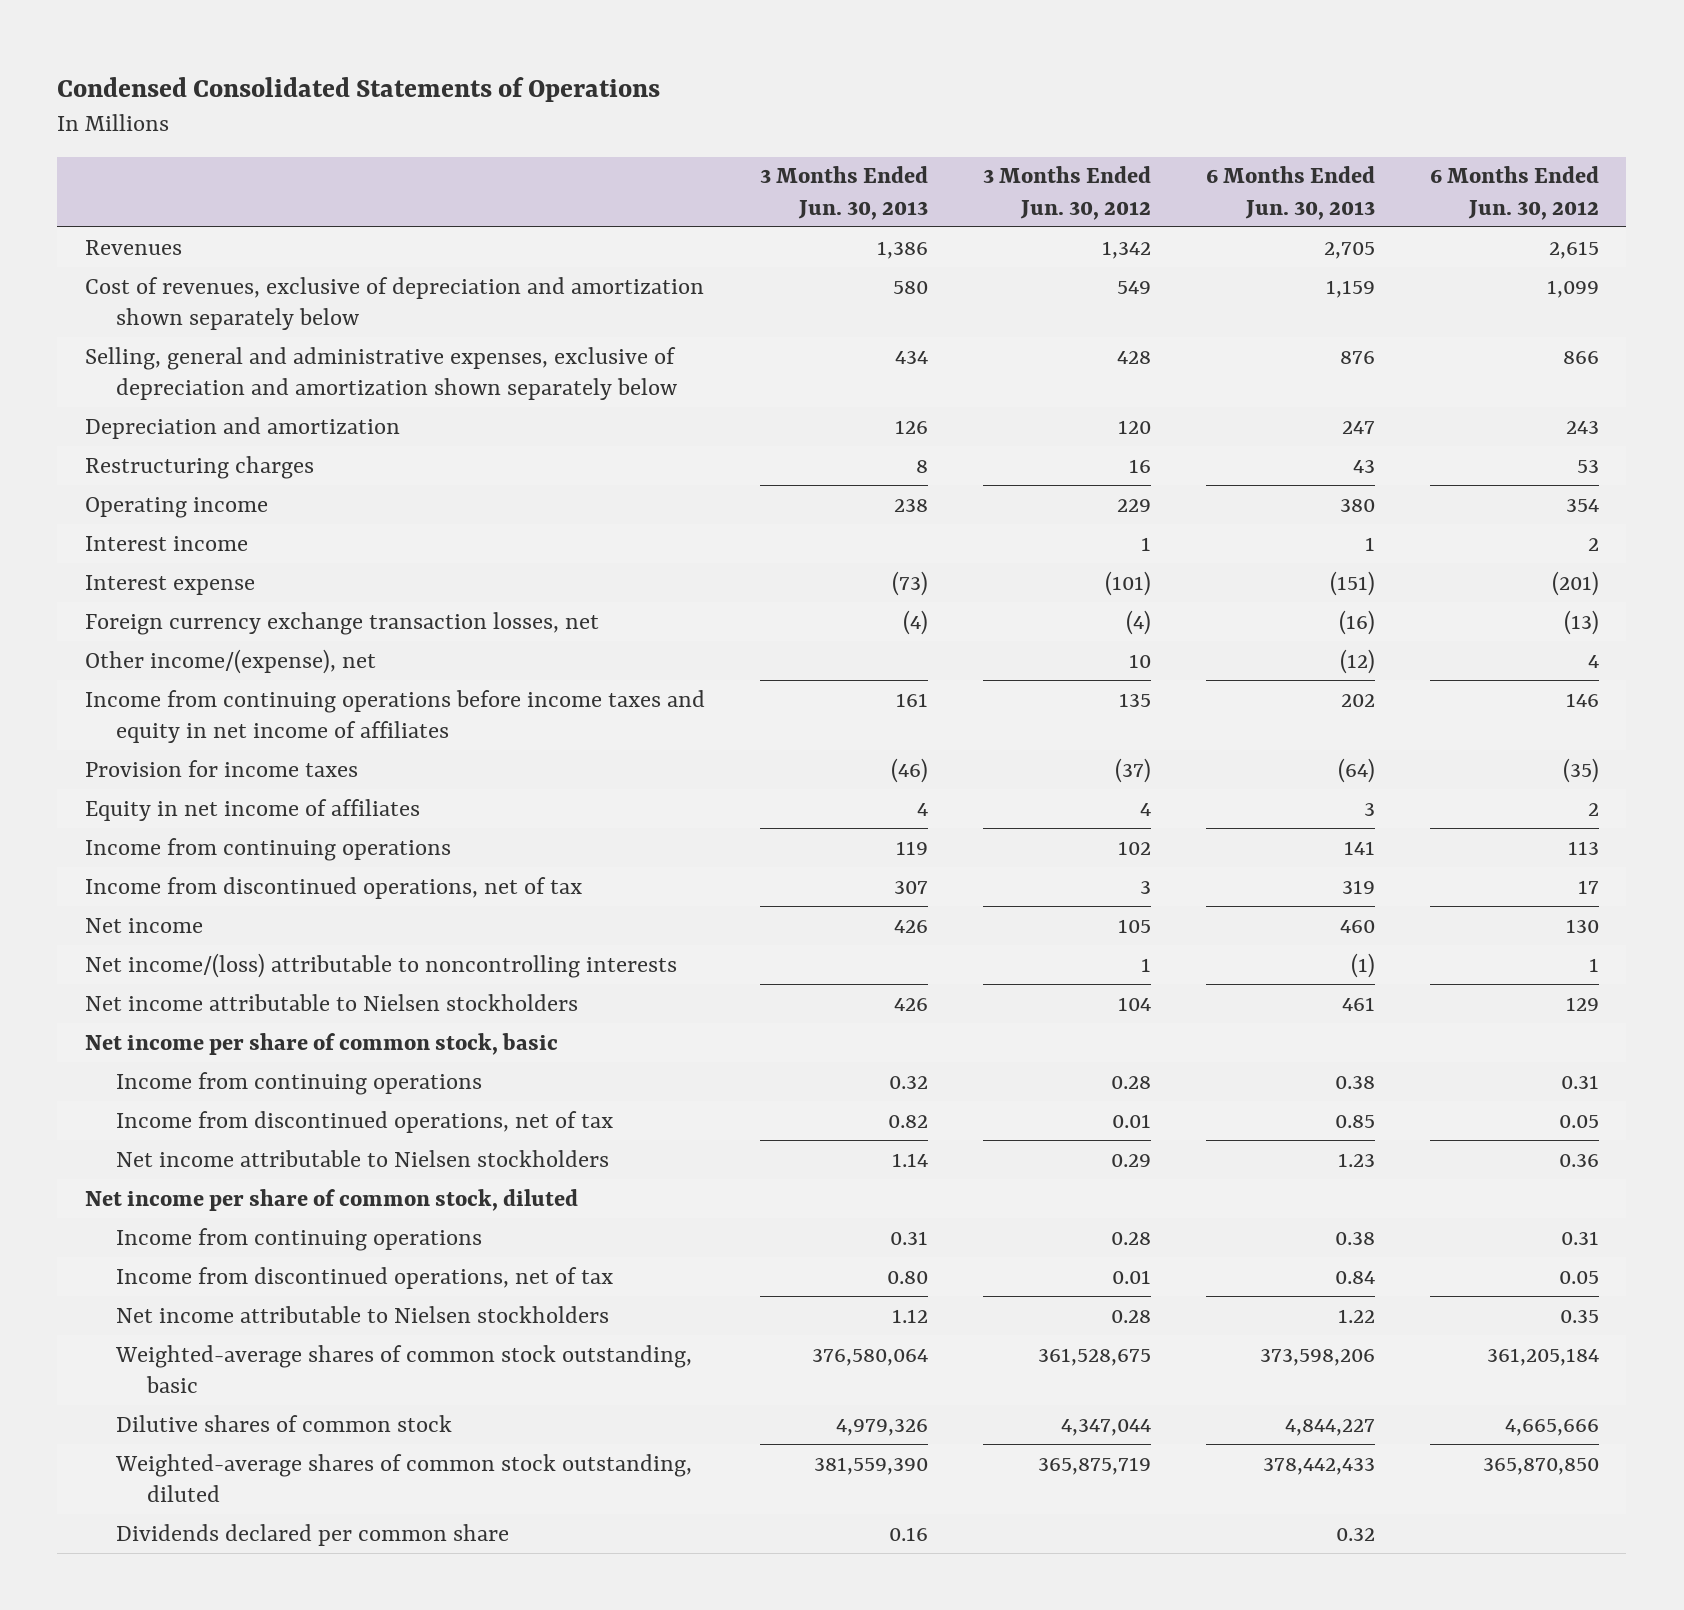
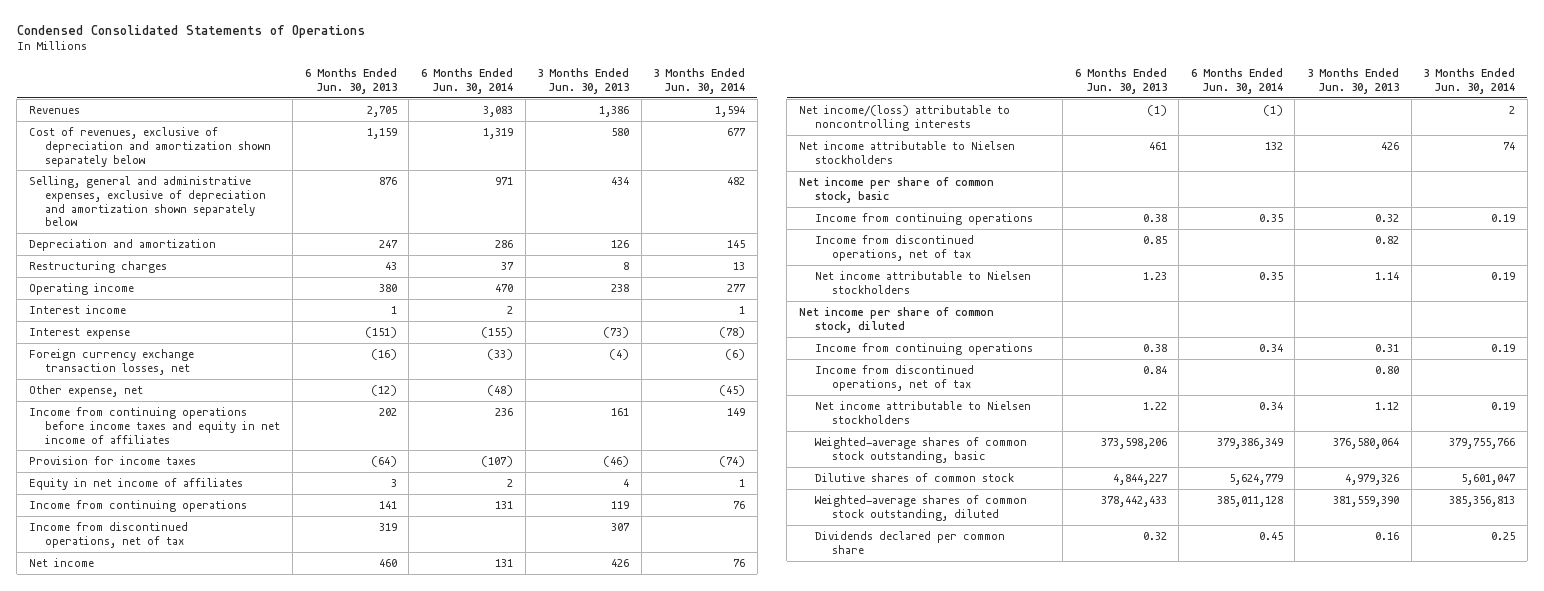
[982,166,1151,220] 3 Months Ended Jun. 30, 2012 -> none
[1429,166,1599,220] 6 Months Ended Jun. 30, 2012 -> none
none -> [420,67,513,94] 6 Months Ended Jun. 30, 2014
none -> [653,67,746,94] 3 Months Ended Jun. 30, 2014
[84,648,376,674] Other income/(expense), net -> [28,384,143,397] Other expense, net

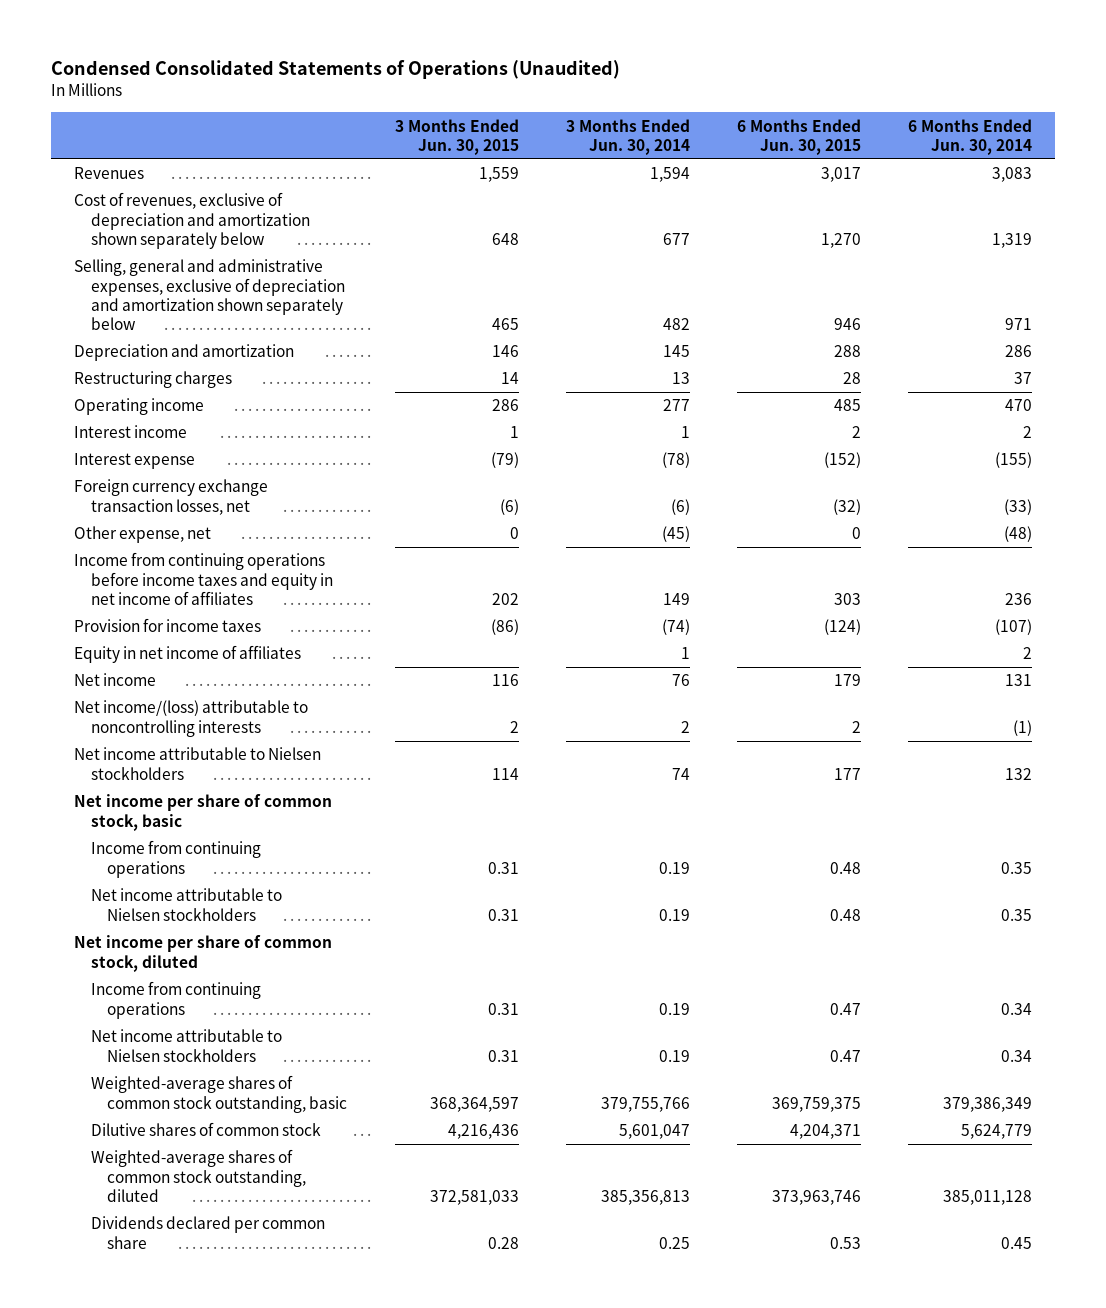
[16,24,365,38] Condensed Consolidated Statements of Operations -> [50,60,620,80] Condensed Consolidated Statements of Operations (Unaudited)
[304,67,397,94] 6 Months Ended Jun. 30, 2013 -> none
[537,67,630,94] 3 Months Ended Jun. 30, 2013 -> none
none -> [394,118,519,155] 3 Months Ended Jun. 30, 2015
none -> [736,118,861,155] 6 Months Ended Jun. 30, 2015
[28,499,247,512] Income from continuing operations -> none
[28,521,188,548] Income from discontinued operations, net of tax -> none
[815,234,975,261] Income from discontinued operations, net of tax -> none
[815,364,975,391] Income from discontinued operations, net of tax -> none

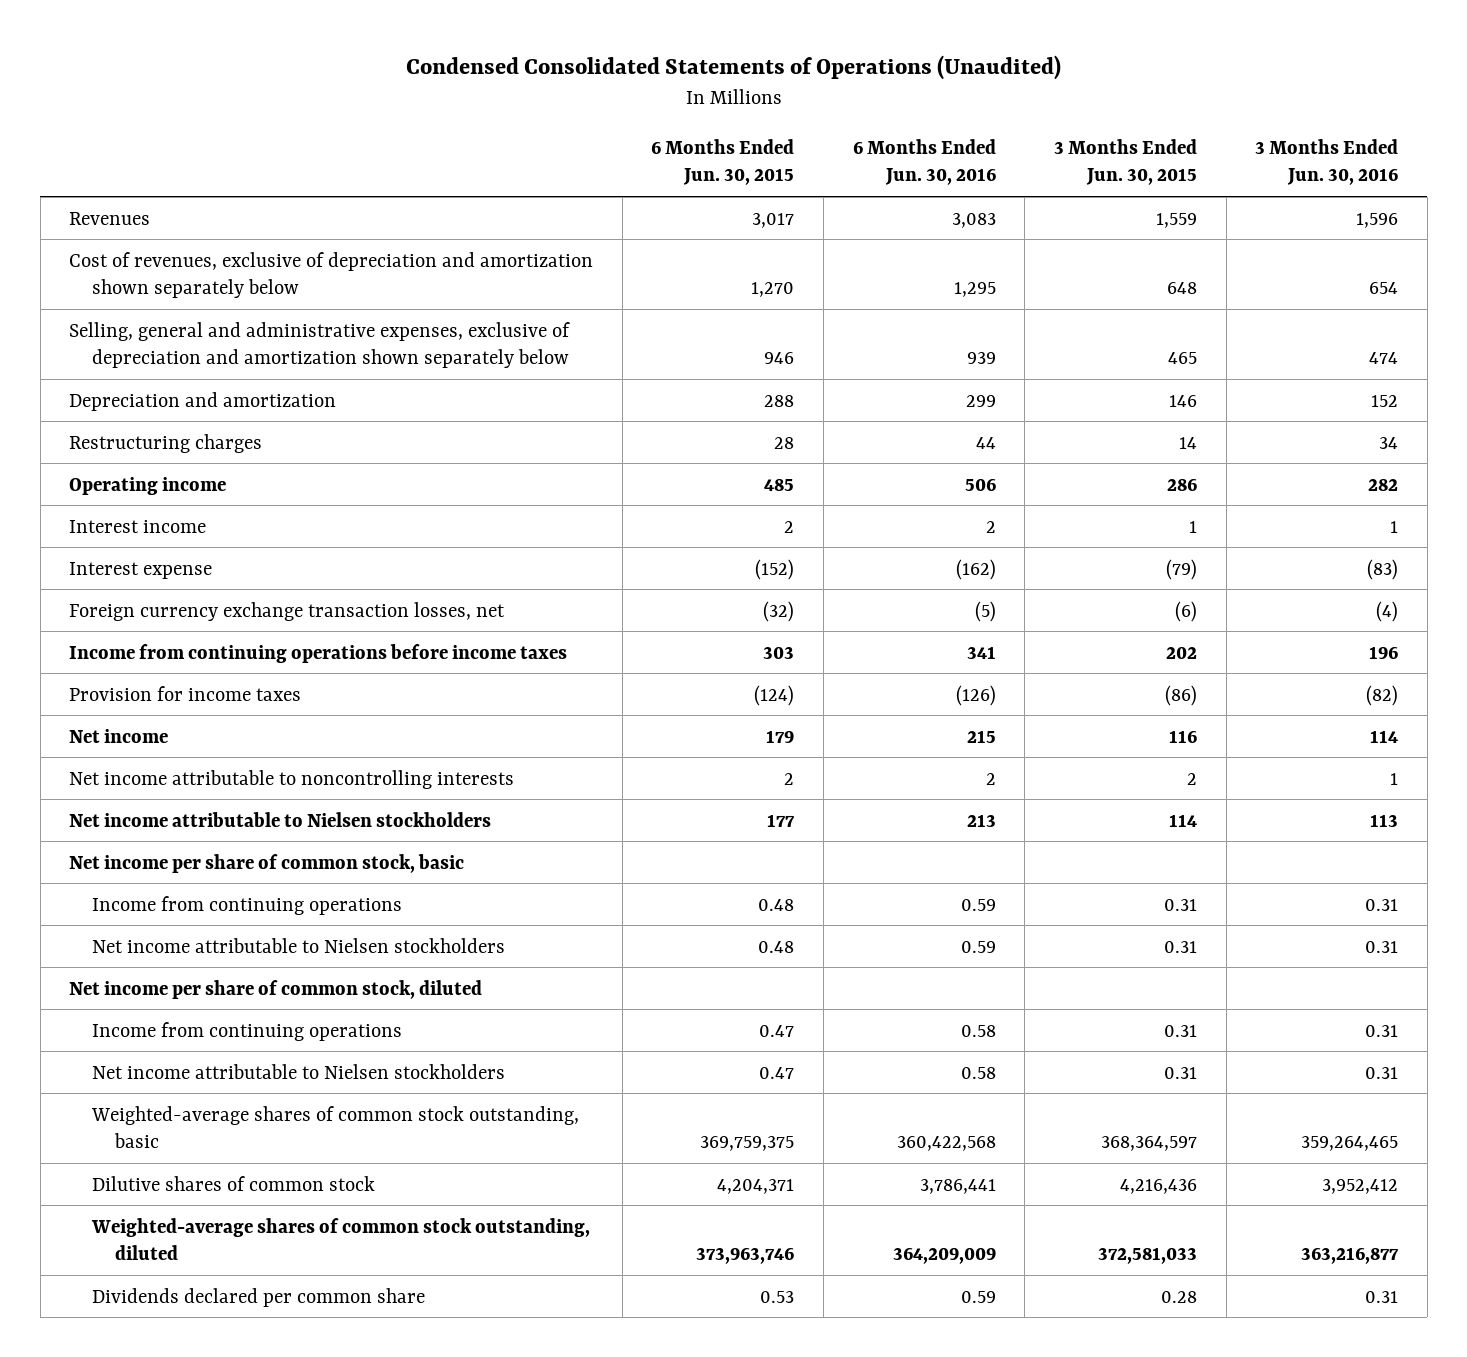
[565,118,690,155] 3 Months Ended Jun. 30, 2014 -> none
[907,118,1032,155] 6 Months Ended Jun. 30, 2014 -> none
none -> [852,138,996,186] 6 Months Ended Jun. 30, 2016
none -> [1255,138,1399,186] 3 Months Ended Jun. 30, 2016
[74,526,212,544] Other expense, net -> none
[74,552,333,605] Income from continuing operations before income taxes and equity in net income of affiliates -> [69,643,568,663] Income from continuing operations before income taxes
[74,645,302,664] Equity in net income of affiliates -> none
[74,700,309,737] Net income/(loss) attributable to noncontrolling interests -> [69,769,515,789] Net income attributable to noncontrolling interests

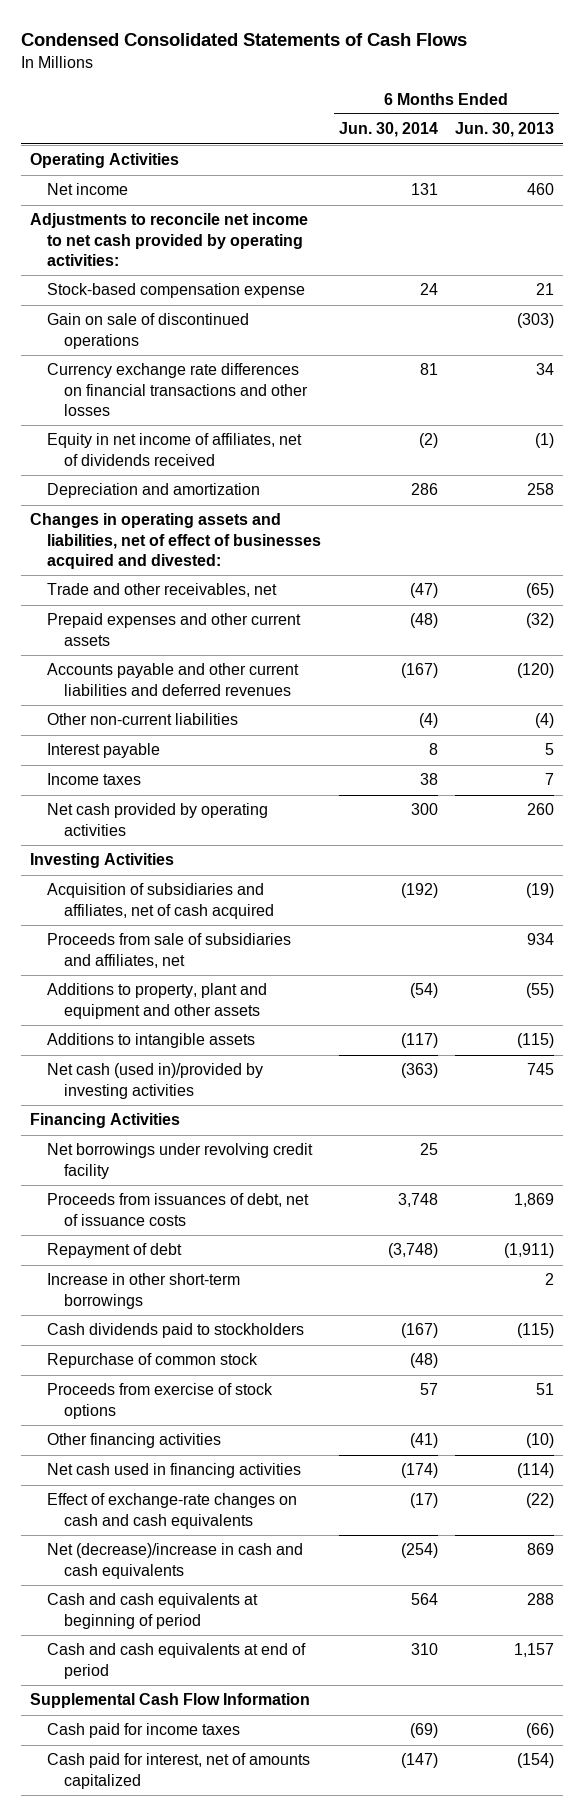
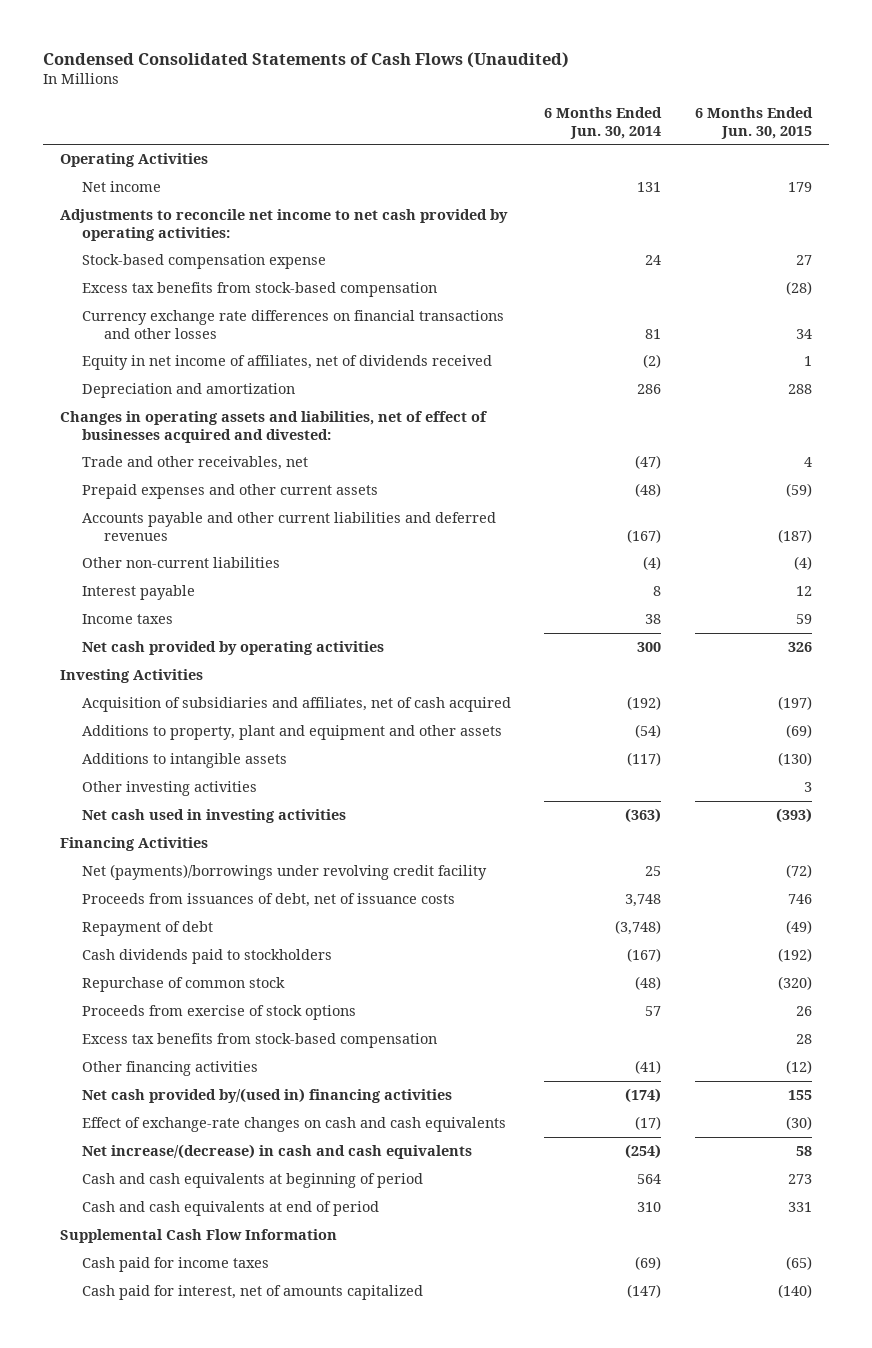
[21,33,468,47] Condensed Consolidated Statements of Cash Flows -> [42,52,569,69] Condensed Consolidated Statements of Cash Flows (Unaudited)
[455,122,555,138] Jun. 30, 2013 -> none
none -> [695,106,814,139] 6 Months Ended Jun. 30, 2015
[46,313,249,349] Gain on sale of discontinued operations -> none
none -> [81,281,437,297] Excess tax benefits from stock-based compensation
[46,933,291,968] Proceeds from sale of subsidiaries and affiliates, net -> none
none -> [81,780,257,796] Other investing activities
[46,1063,263,1099] Net cash (used in)/provided by investing activities -> [81,808,346,823] Net cash used in investing activities
[46,1143,313,1179] Net borrowings under revolving credit facility -> [81,863,487,880] Net (payments)/borrowings under revolving credit facility
[46,1273,240,1309] Increase in other short-term borrowings -> none
none -> [81,1032,437,1048] Excess tax benefits from stock-based compensation
[46,1463,301,1479] Net cash used in financing activities -> [81,1087,452,1103] Net cash provided by/(used in) financing activities
[46,1543,303,1579] Net (decrease)/increase in cash and cash equivalents -> [81,1143,472,1159] Net increase/(decrease) in cash and cash equivalents

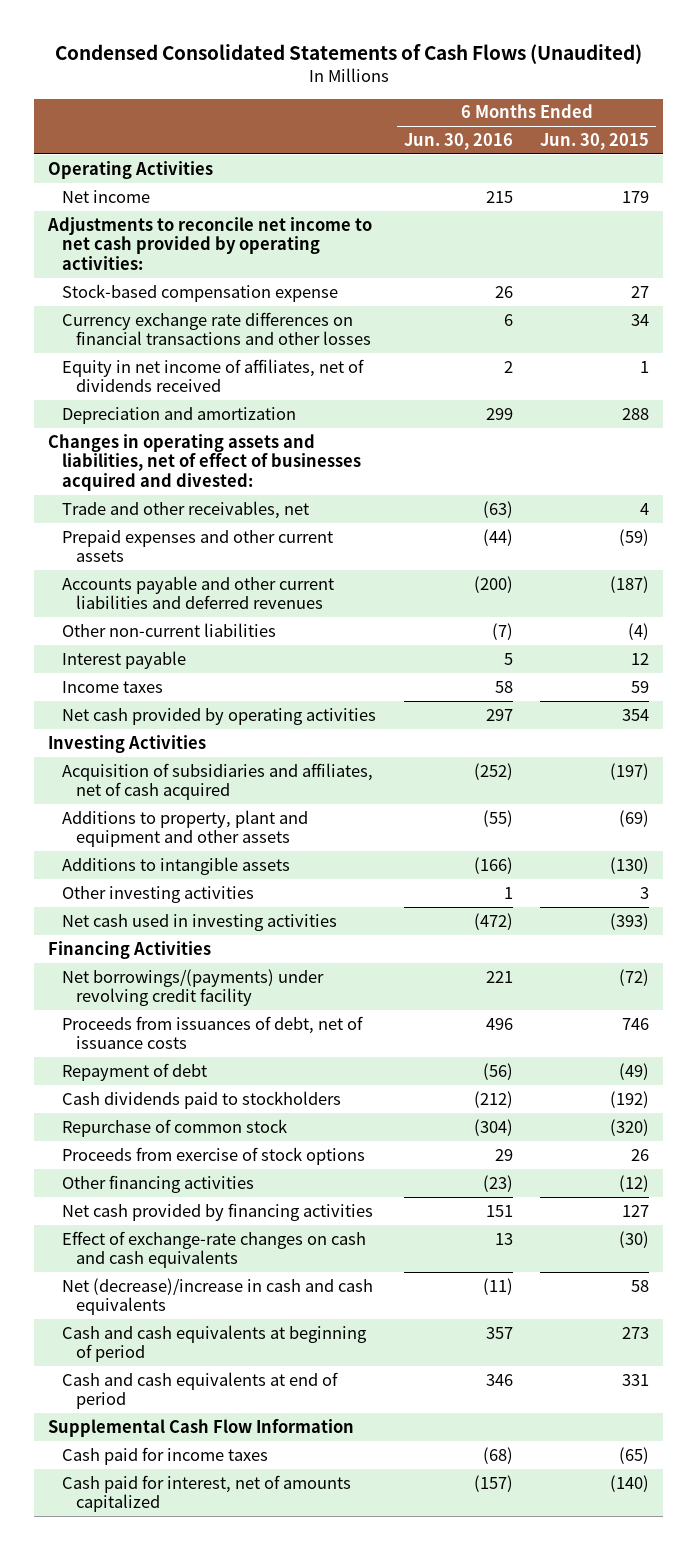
[544,106,663,139] 6 Months Ended Jun. 30, 2014 -> none
none -> [403,133,513,151] Jun. 30, 2016
[81,281,437,297] Excess tax benefits from stock-based compensation -> none
[788,641,813,652] 326 -> [622,708,650,721] 354
[81,863,487,880] Net (payments)/borrowings under revolving credit facility -> [61,968,324,1007] Net borrowings/(payments) under revolving credit facility
[81,1032,437,1048] Excess tax benefits from stock-based compensation -> none
[81,1087,452,1103] Net cash provided by/(used in) financing activities -> [61,1202,373,1221] Net cash provided by financing activities
[788,1089,813,1100] 155 -> [622,1204,650,1217] 127
[81,1143,472,1159] Net increase/(decrease) in cash and cash equivalents -> [61,1277,373,1316] Net (decrease)/increase in cash and cash equivalents

